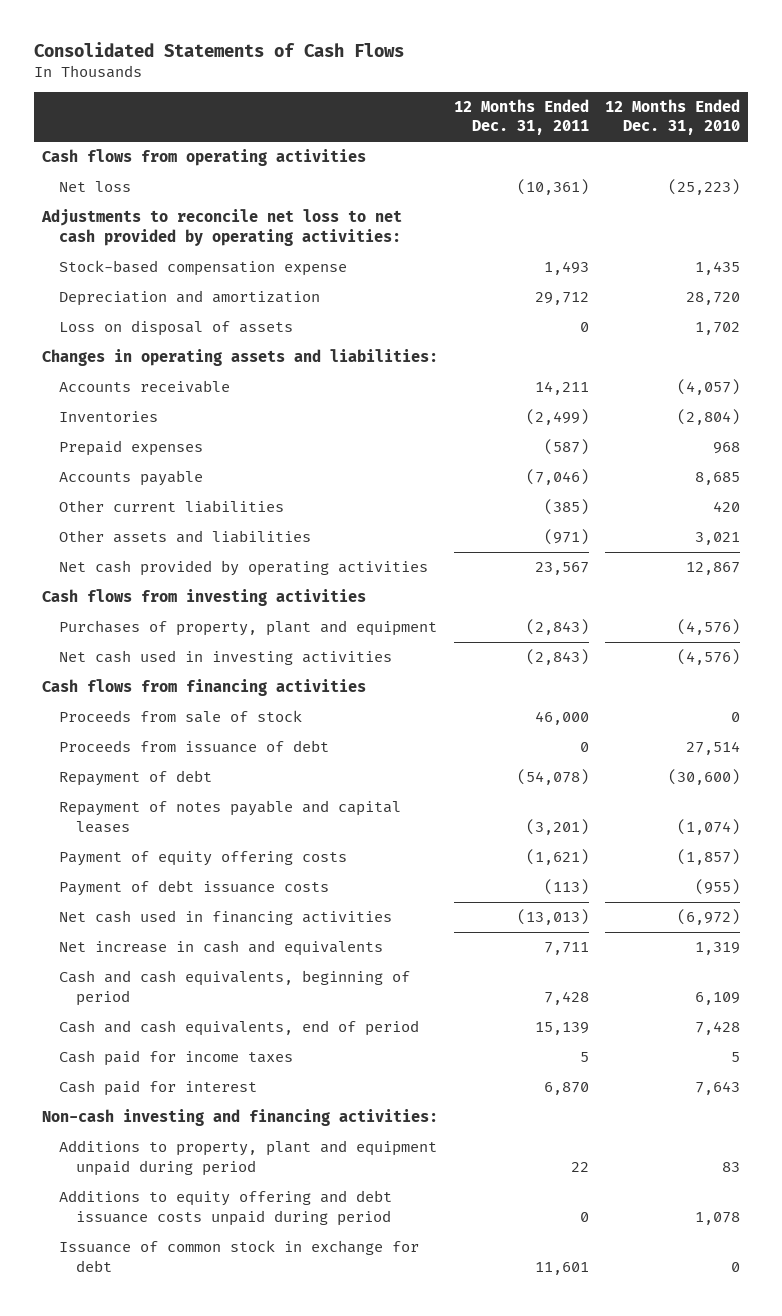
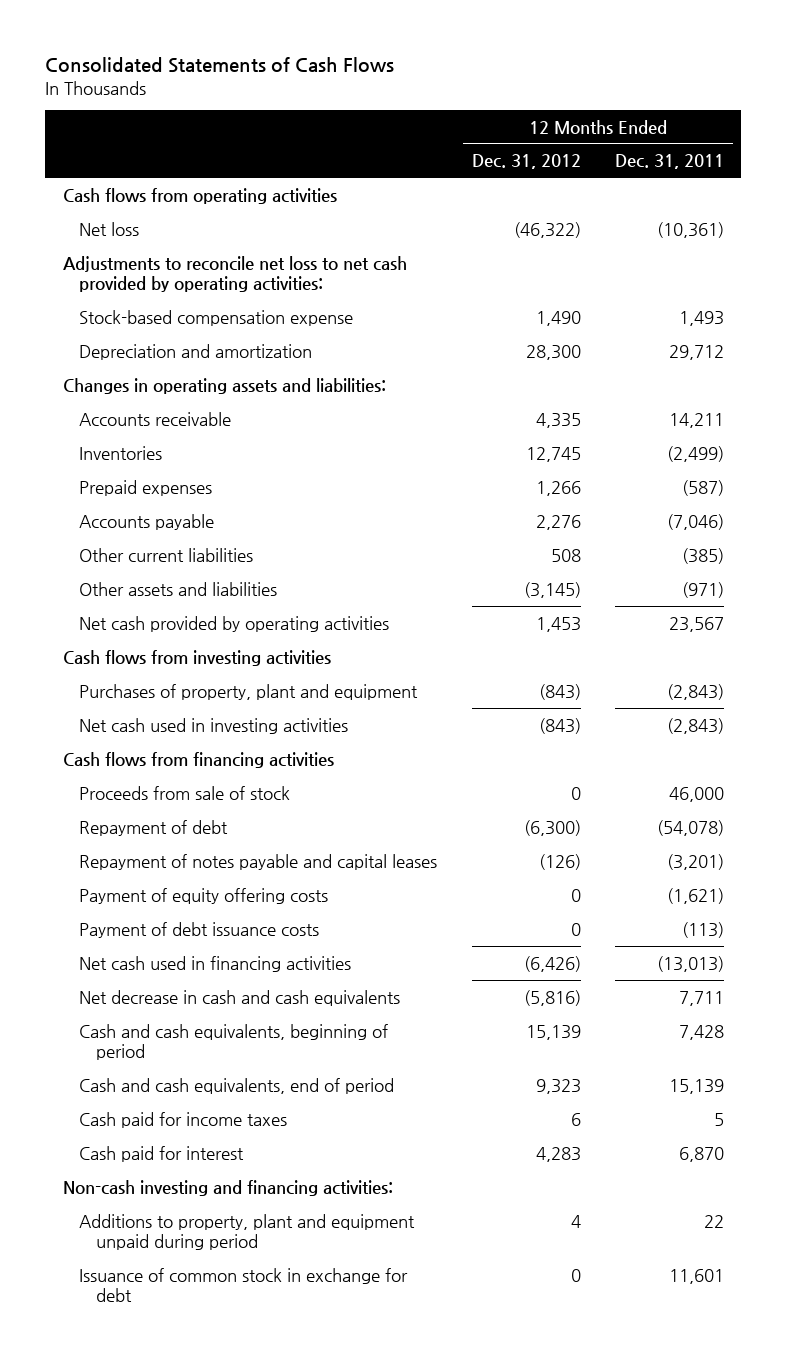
[604,99,740,136] 12 Months Ended Dec. 31, 2010 -> none
none -> [471,154,581,170] Dec. 31, 2012
[58,320,293,337] Loss on disposal of assets -> none
[58,740,329,754] Proceeds from issuance of debt -> none
[58,940,383,957] Net increase in cash and equivalents -> [79,989,401,1006] Net decrease in cash and cash equivalents
[58,1190,392,1226] Additions to equity offering and debt issuance costs unpaid during period -> none

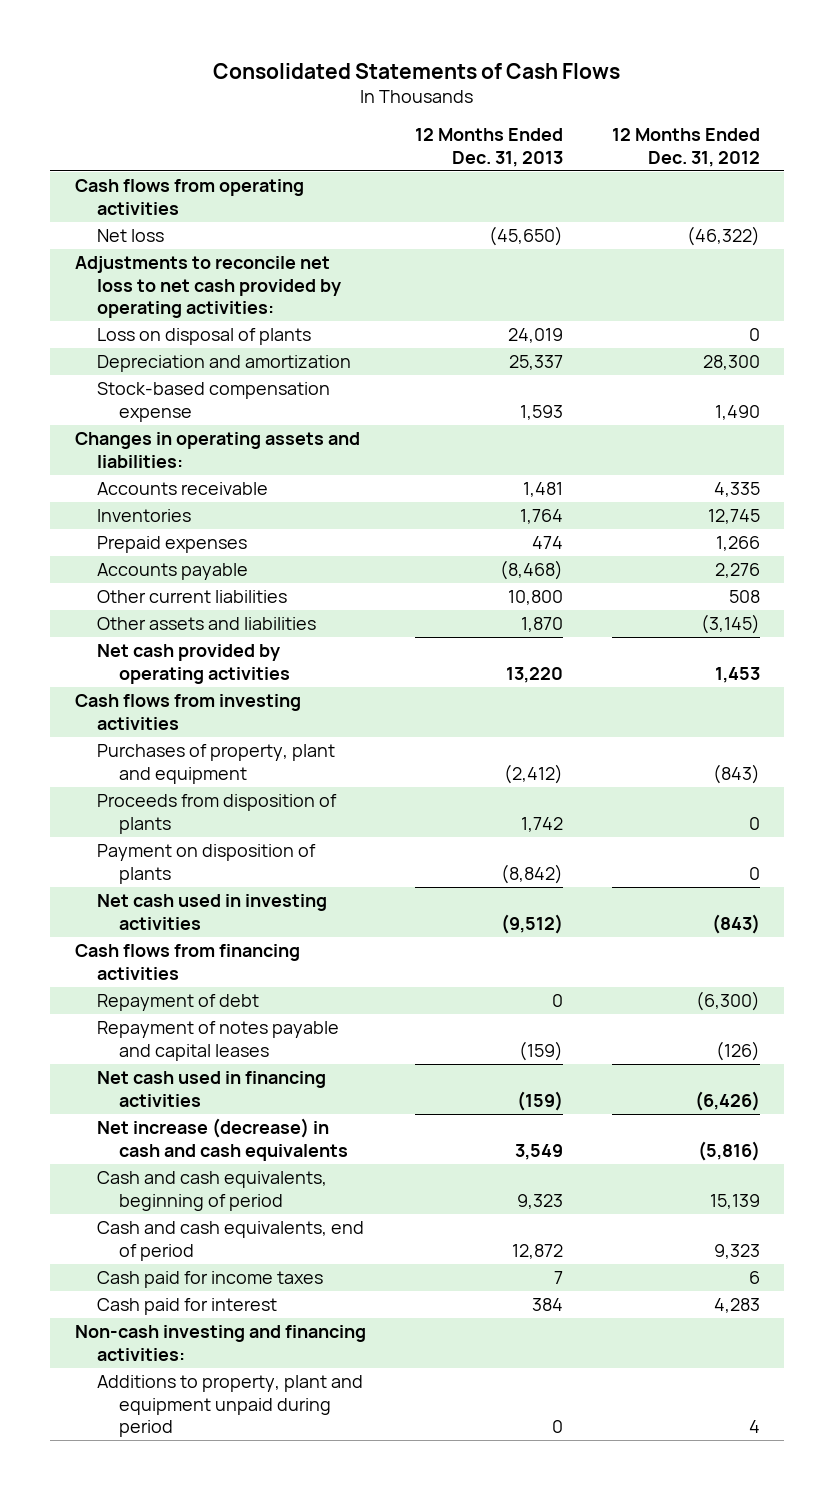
[615,154,725,170] Dec. 31, 2011 -> none
none -> [414,128,563,168] 12 Months Ended Dec. 31, 2013
none -> [96,328,311,346] Loss on disposal of plants
[79,309,354,326] Stock-based compensation expense -> [96,382,330,422] Stock-based compensation expense
none -> [96,794,337,834] Proceeds from disposition of plants
none -> [96,844,316,884] Payment on disposition of plants
[79,785,291,800] Proceeds from sale of stock -> none
[79,887,329,904] Payment of equity offering costs -> none
[79,921,320,938] Payment of debt issuance costs -> none
[79,989,401,1006] Net decrease in cash and cash equivalents -> [96,1118,348,1161] Net increase (decrease) in cash and cash equivalents
[79,1267,409,1303] Issuance of common stock in exchange for debt -> none

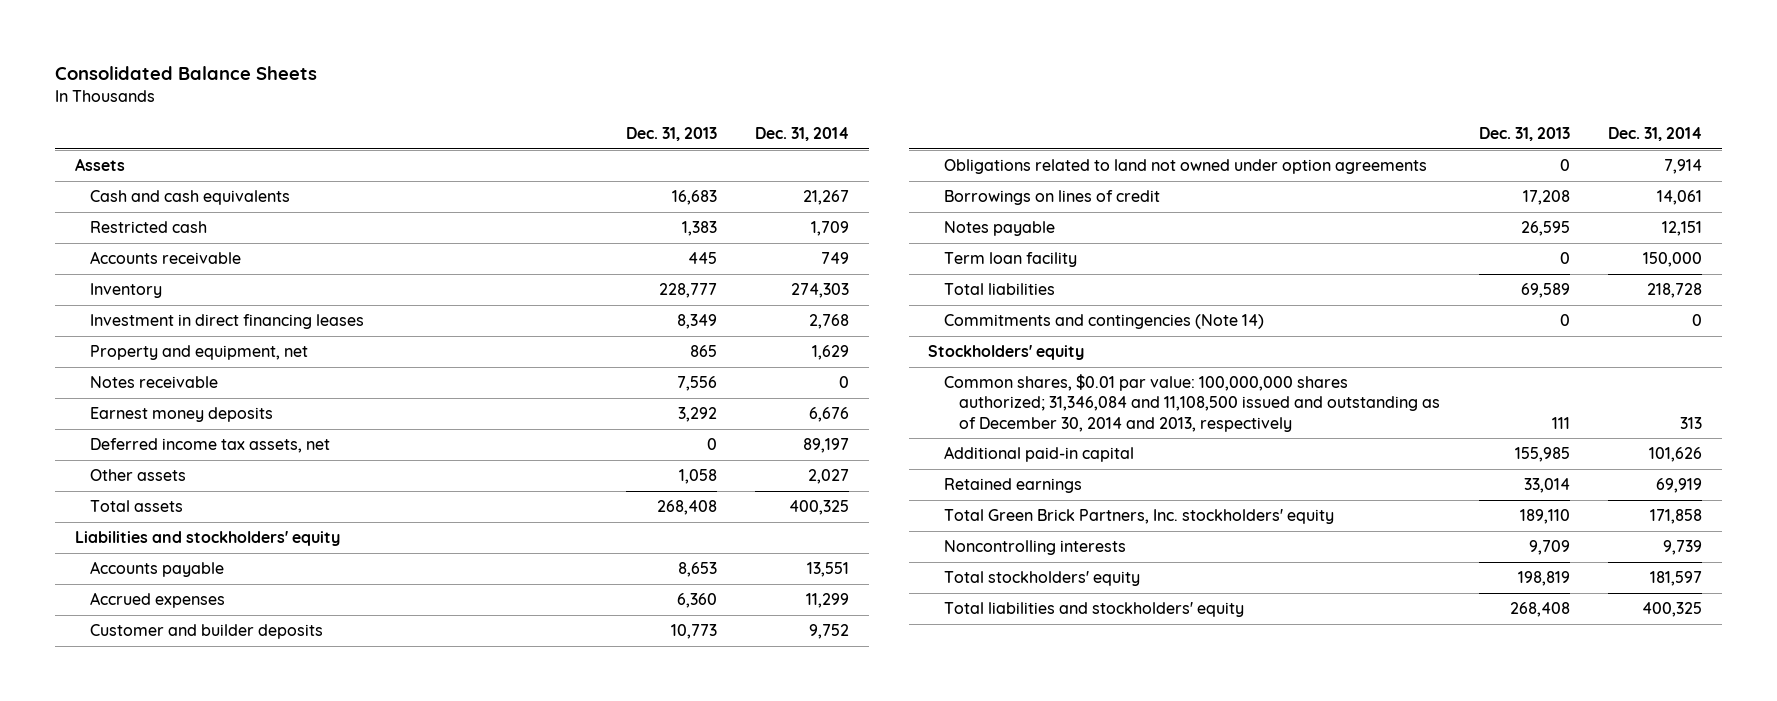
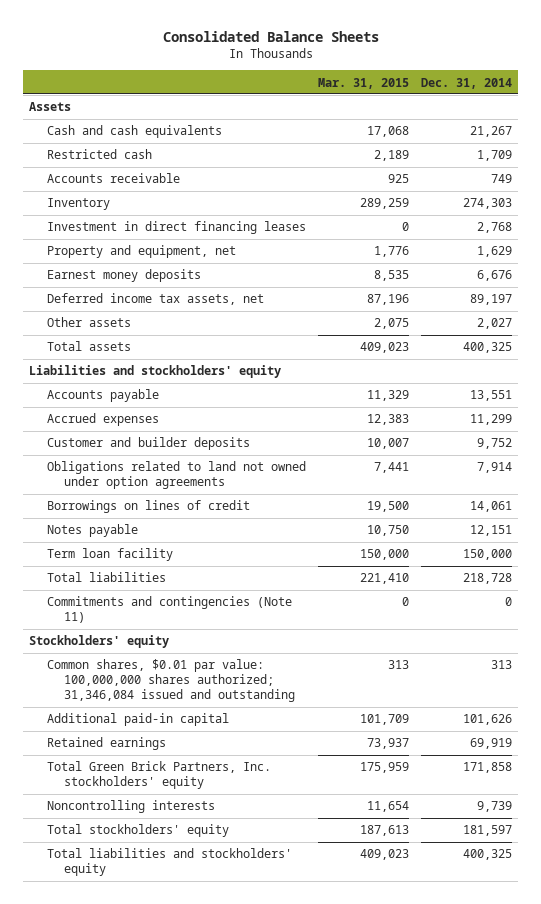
[625,126,717,141] Dec. 31, 2013 -> none
none -> [317,77,409,89] Mar. 31, 2015
[90,376,219,389] Notes receivable -> none
[943,314,1264,330] Commitments and contingencies (Note 14) -> [46,596,292,624] Commitments and contingencies (Note 11)
[943,374,1441,432] Common shares, $0.01 par value: 100,000,000 shares authorized; 31,346,084 and 11,108,500 issued and outstanding as of December 30, 2014 and 2013, respectively -> [46,659,295,703] Common shares, $0.01 par value: 100,000,000 shares authorized; 31,346,084 issued and outstanding

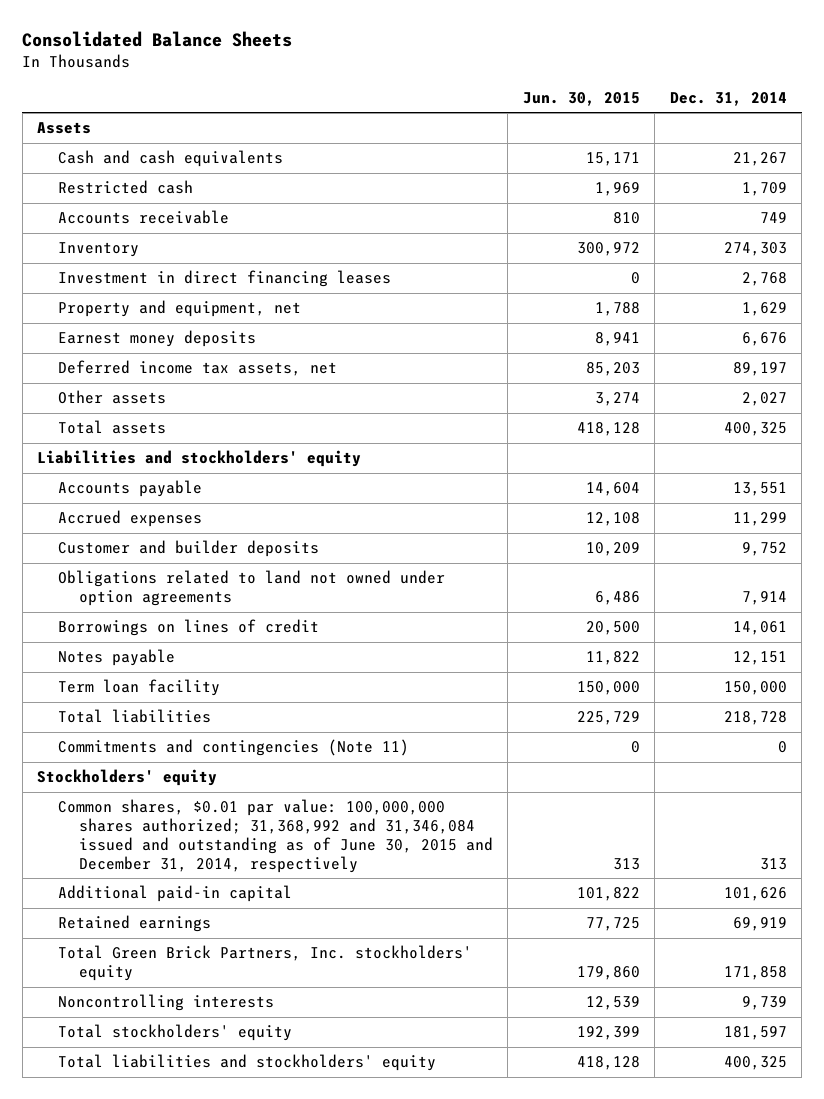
[317,77,409,89] Mar. 31, 2015 -> none
none -> [522,91,640,106] Jun. 30, 2015
[46,659,295,703] Common shares, $0.01 par value: 100,000,000 shares authorized; 31,346,084 issued and outstanding -> [57,799,493,874] Common shares, $0.01 par value: 100,000,000 shares authorized; 31,368,992 and 31,346,084 issued and outstanding as of June 30, 2015 and December 31, 2014, respectively

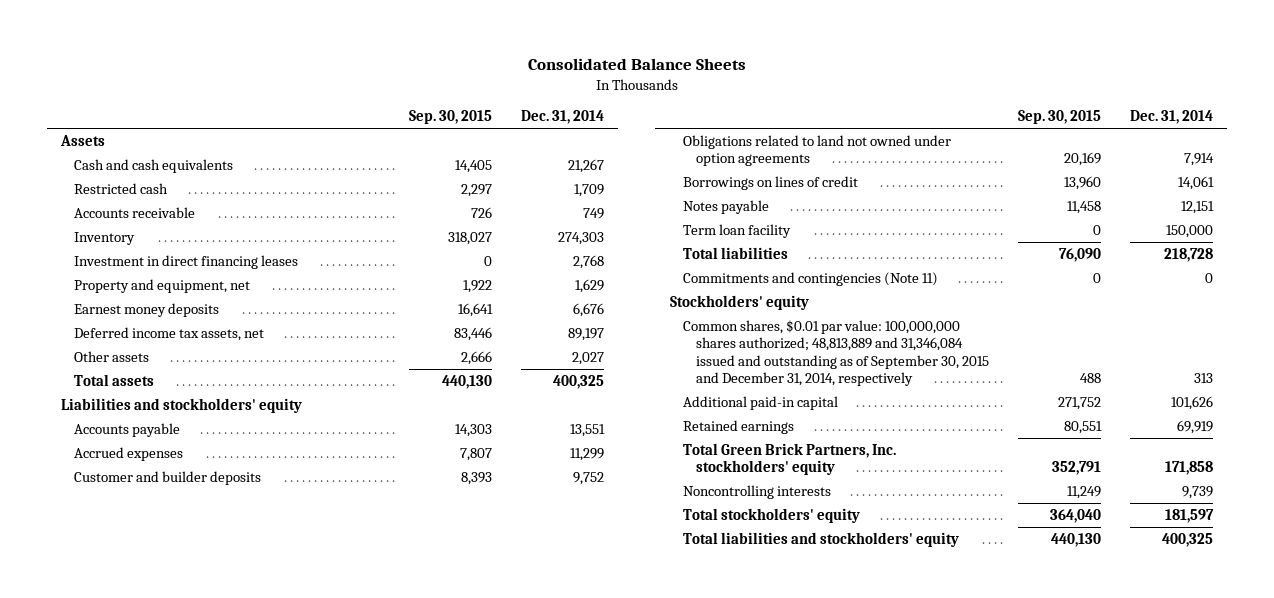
[522,91,640,106] Jun. 30, 2015 -> none
none -> [409,110,493,125] Sep. 30, 2015
[57,799,493,874] Common shares, $0.01 par value: 100,000,000 shares authorized; 31,368,992 and 31,346,084 issued and outstanding as of June 30, 2015 and December 31, 2014, respectively -> [682,319,989,387] Common shares, $0.01 par value: 100,000,000 shares authorized; 48,813,889 and 31,346,084 issued and outstanding as of September 30, 2015 and December 31, 2014, respectively

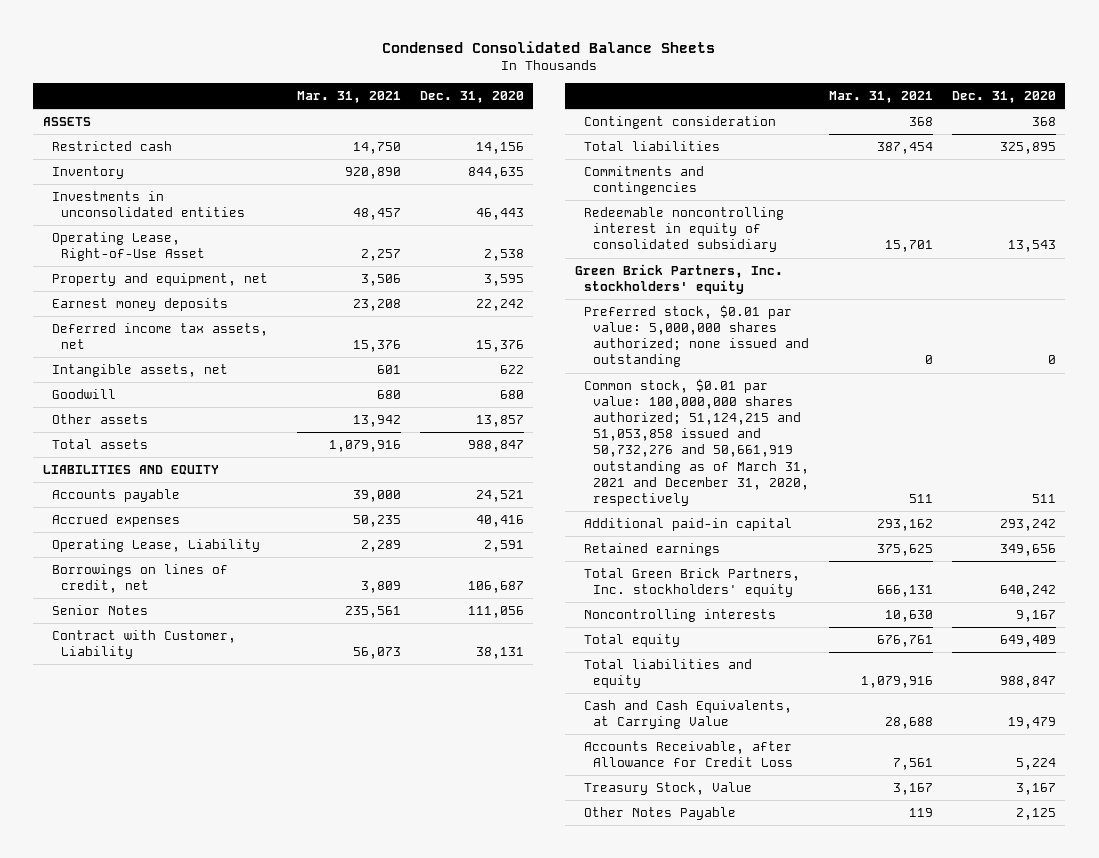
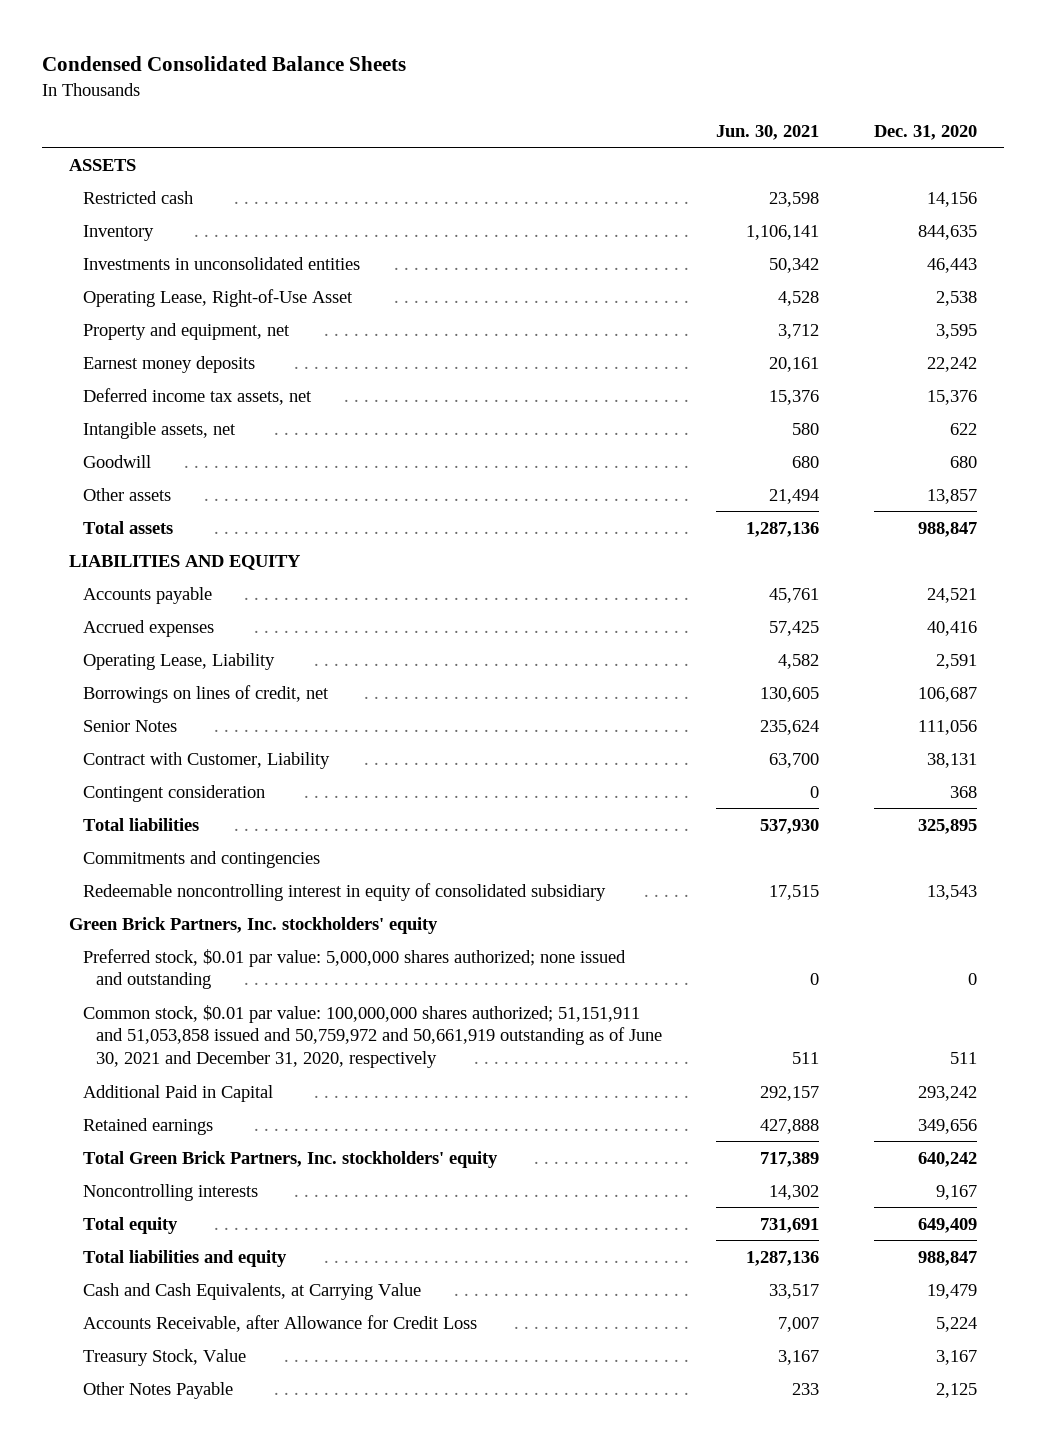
[296,90,401,103] Mar. 31, 2021 -> none
none -> [716,124,820,140] Jun. 30, 2021
[584,379,810,506] Common stock, $0.01 par value: 100,000,000 shares authorized; 51,124,215 and 51,053,858 issued and 50,732,276 and 50,661,919 outstanding as of March 31, 2021 and December 31, 2020, respectively -> [82,1004,663,1069] Common stock, $0.01 par value: 100,000,000 shares authorized; 51,151,911 and 51,053,858 issued and 50,759,972 and 50,661,919 outstanding as of June 30, 2021 and December 31, 2020, respectively
[584,518,793,532] Additional paid-in capital -> [82,1084,273,1102] Additional Paid in Capital

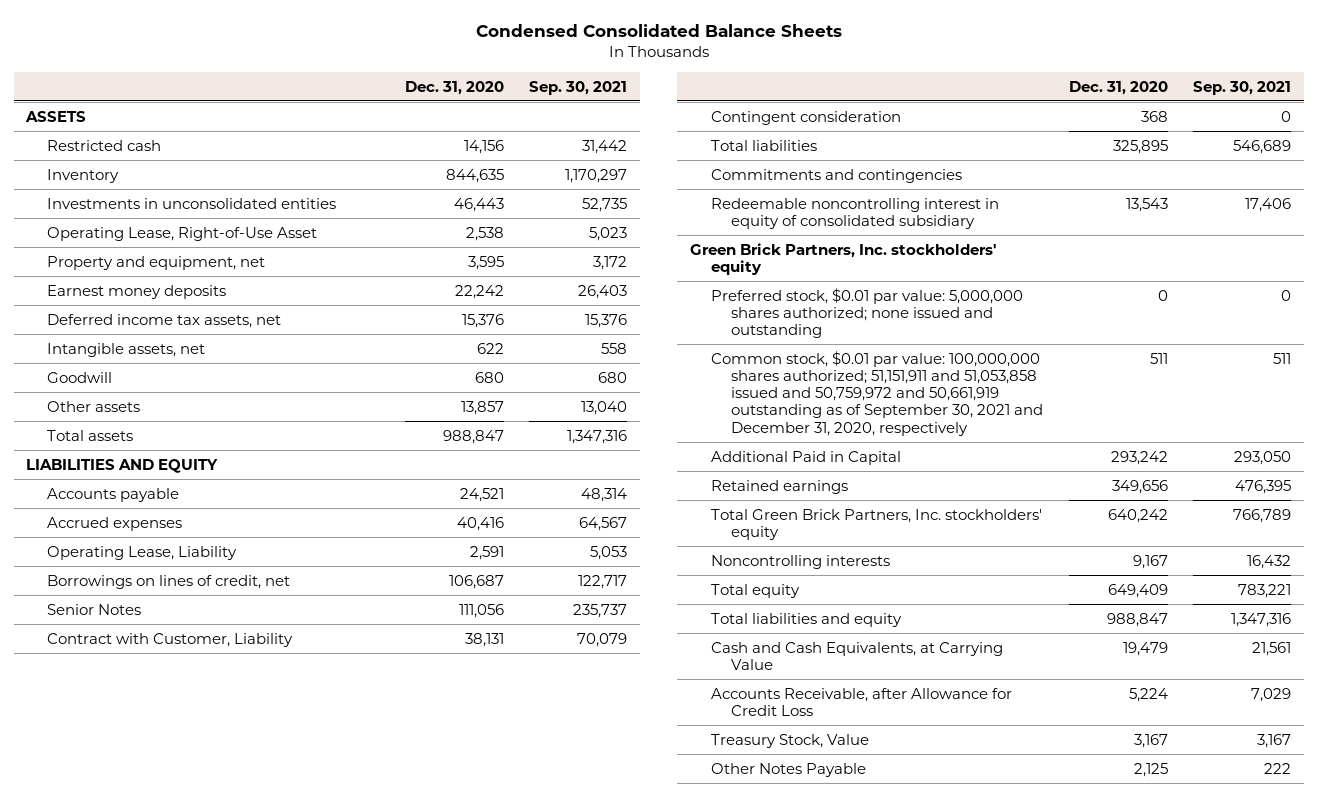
[716,124,820,140] Jun. 30, 2021 -> none
none -> [529,80,628,95] Sep. 30, 2021
[82,1004,663,1069] Common stock, $0.01 par value: 100,000,000 shares authorized; 51,151,911 and 51,053,858 issued and 50,759,972 and 50,661,919 outstanding as of June 30, 2021 and December 31, 2020, respectively -> [710,350,1044,436] Common stock, $0.01 par value: 100,000,000 shares authorized; 51,151,911 and 51,053,858 issued and 50,759,972 and 50,661,919 outstanding as of September 30, 2021 and December 31, 2020, respectively

